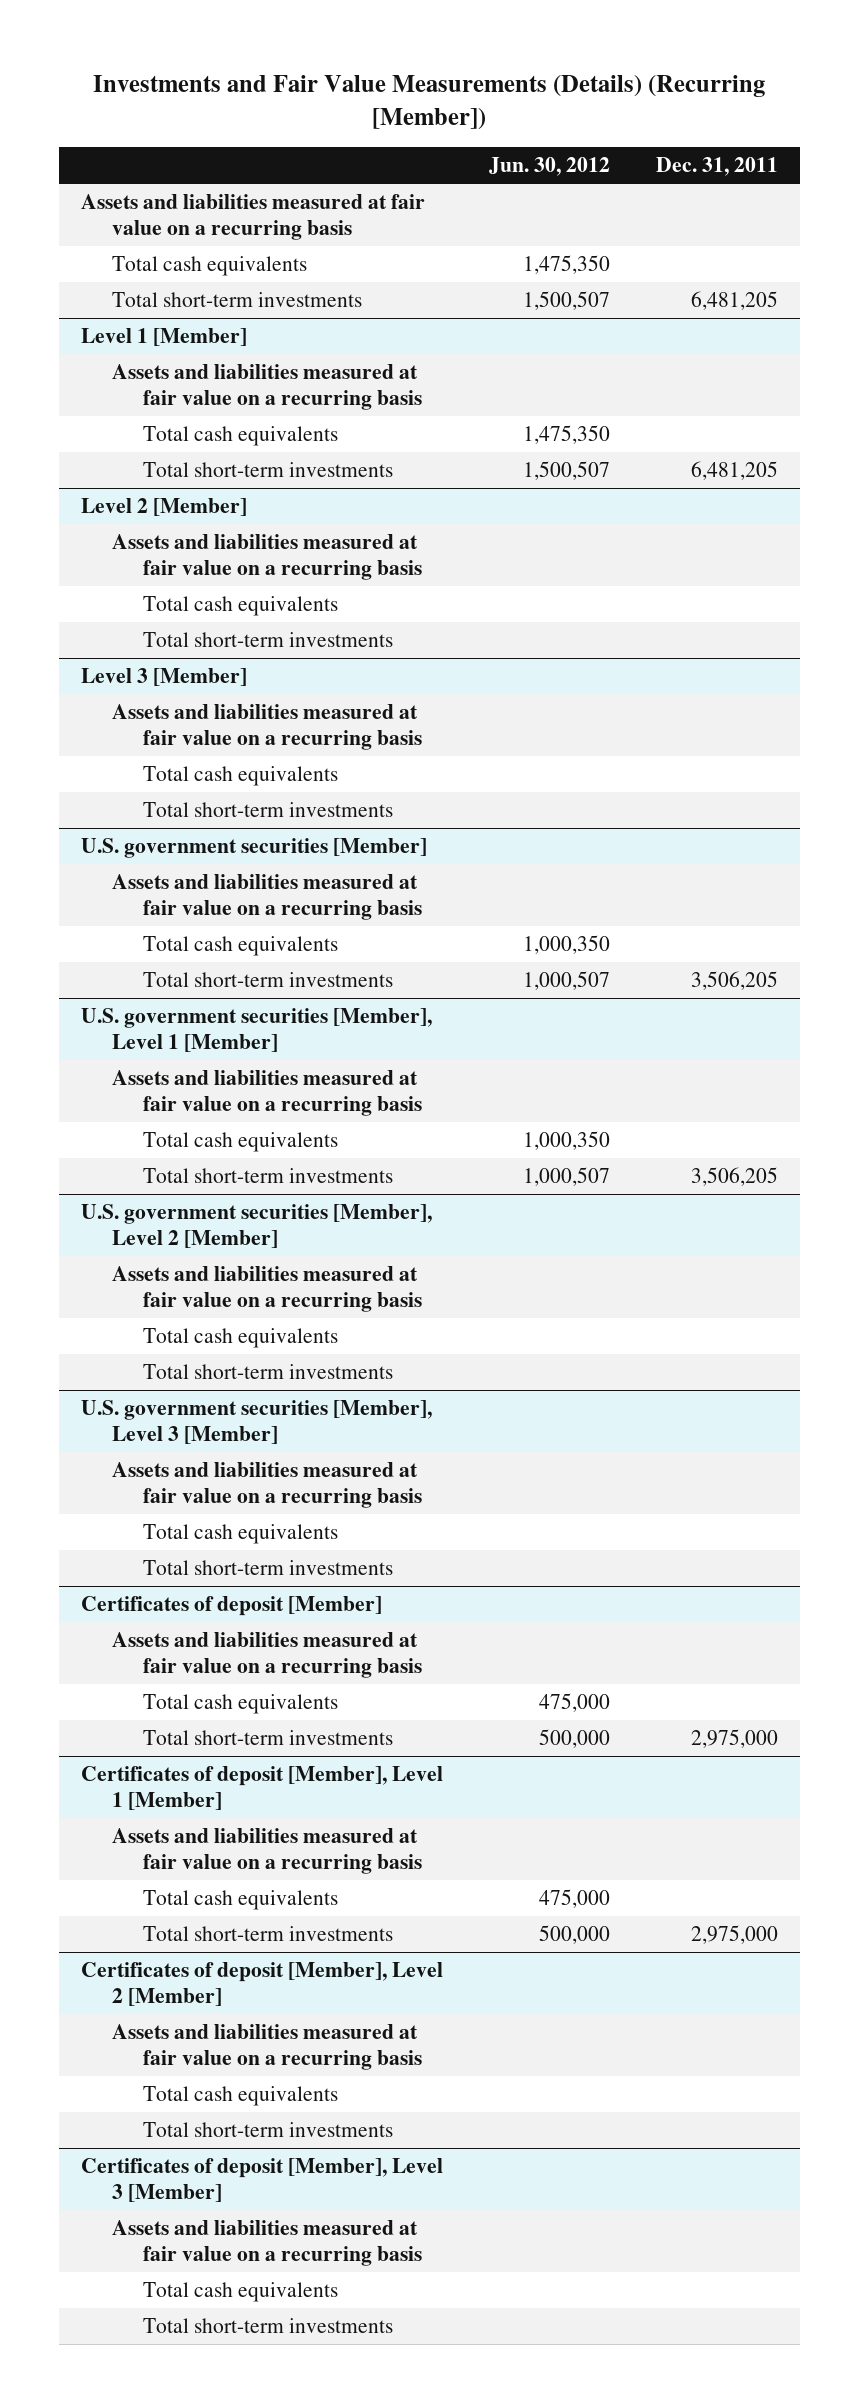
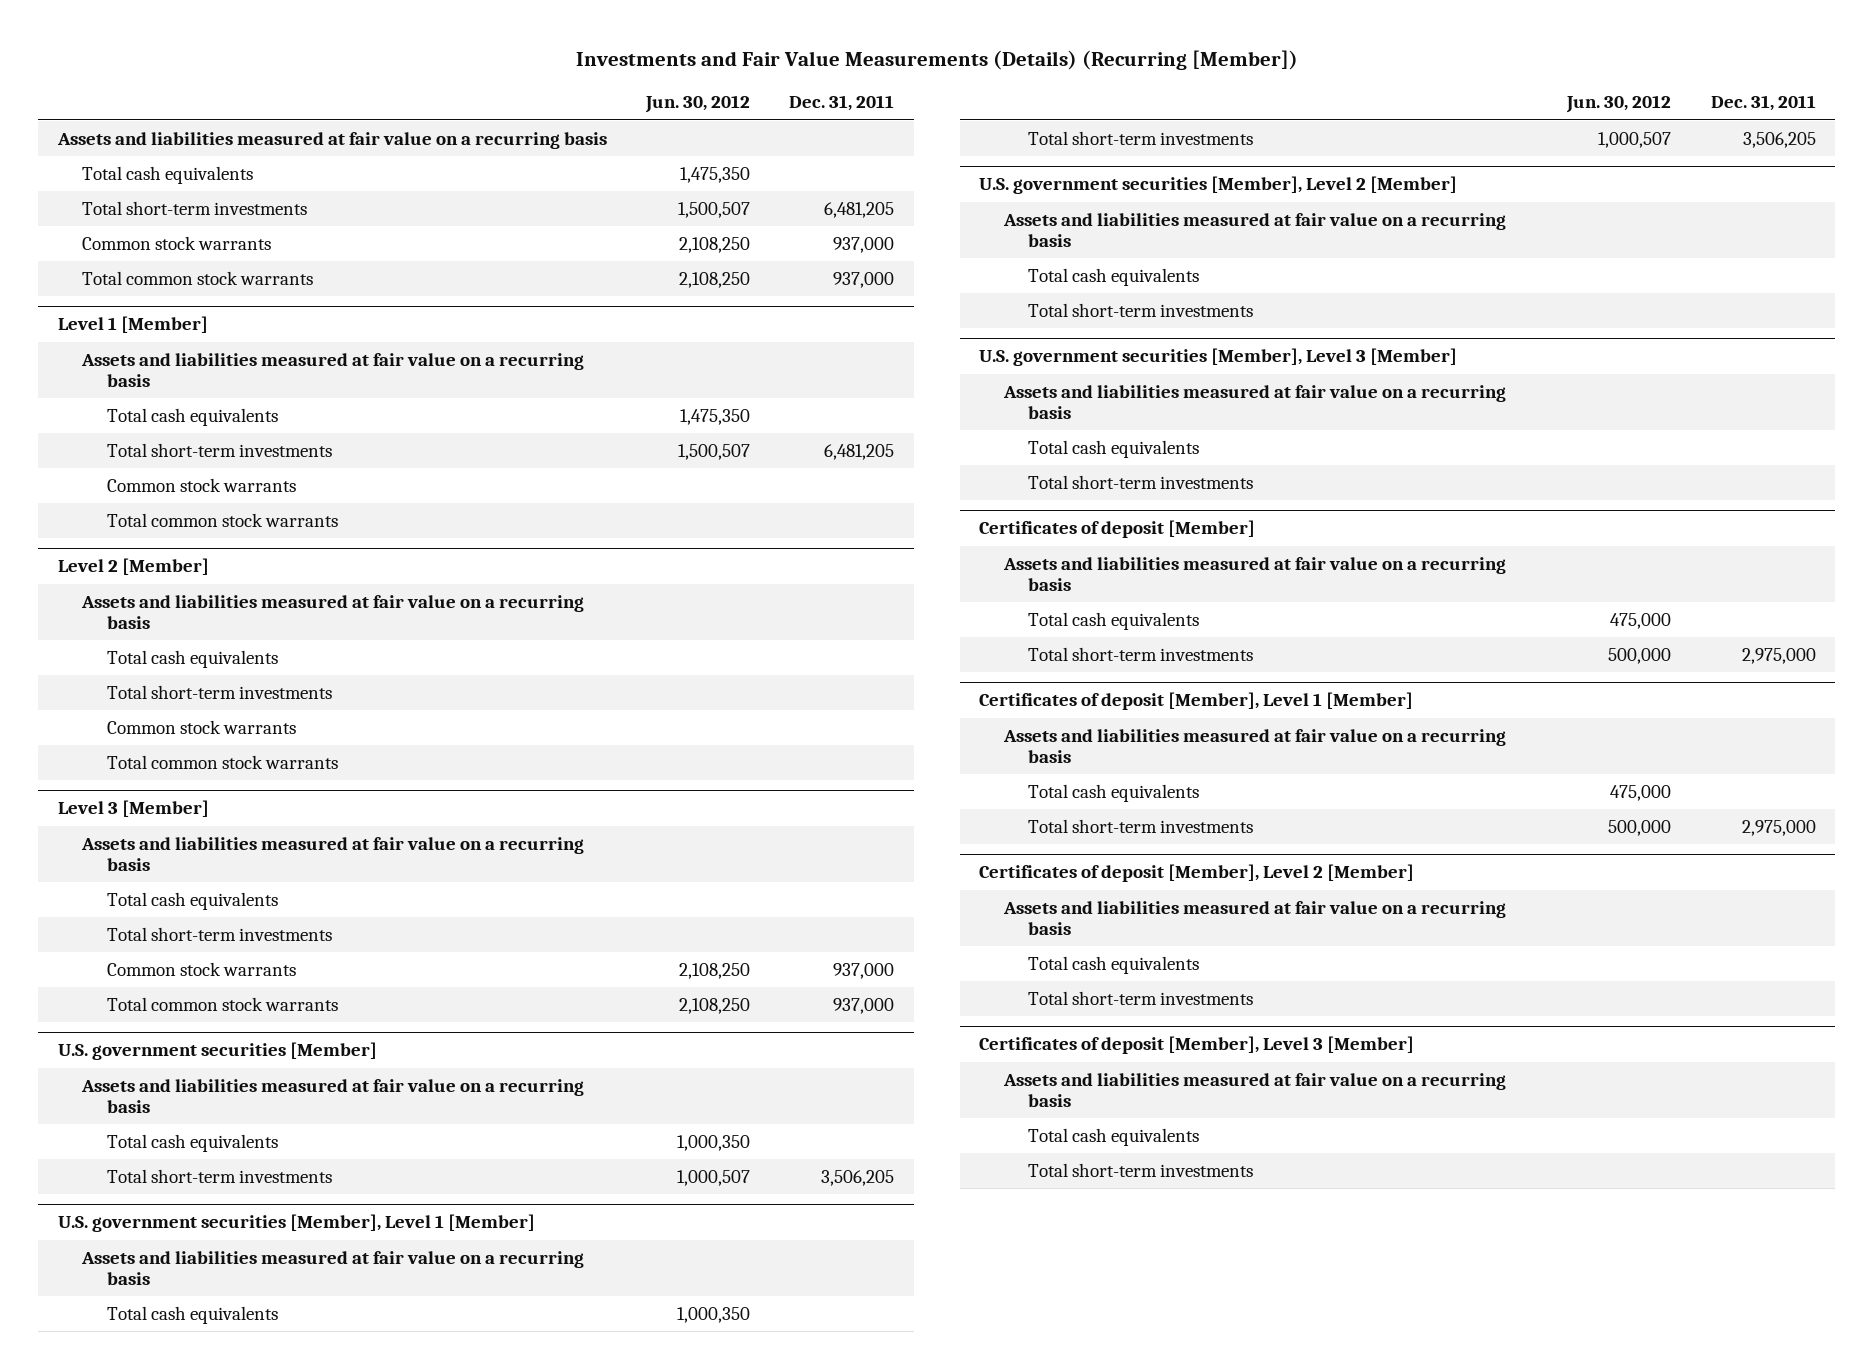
none -> [82,235,272,250] Common stock warrants
none -> [82,270,314,285] Total common stock warrants
none -> [106,477,296,492] Common stock warrants
none -> [106,512,338,527] Total common stock warrants
none -> [106,719,296,734] Common stock warrants
none -> [106,754,338,769] Total common stock warrants
none -> [106,961,296,976] Common stock warrants
none -> [106,996,338,1011] Total common stock warrants

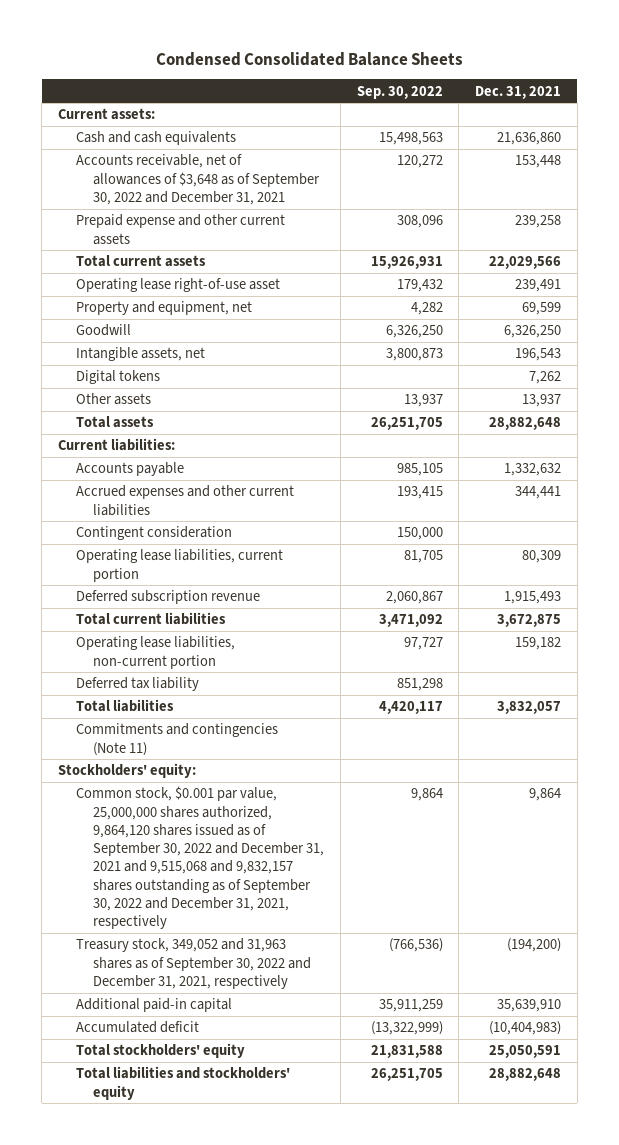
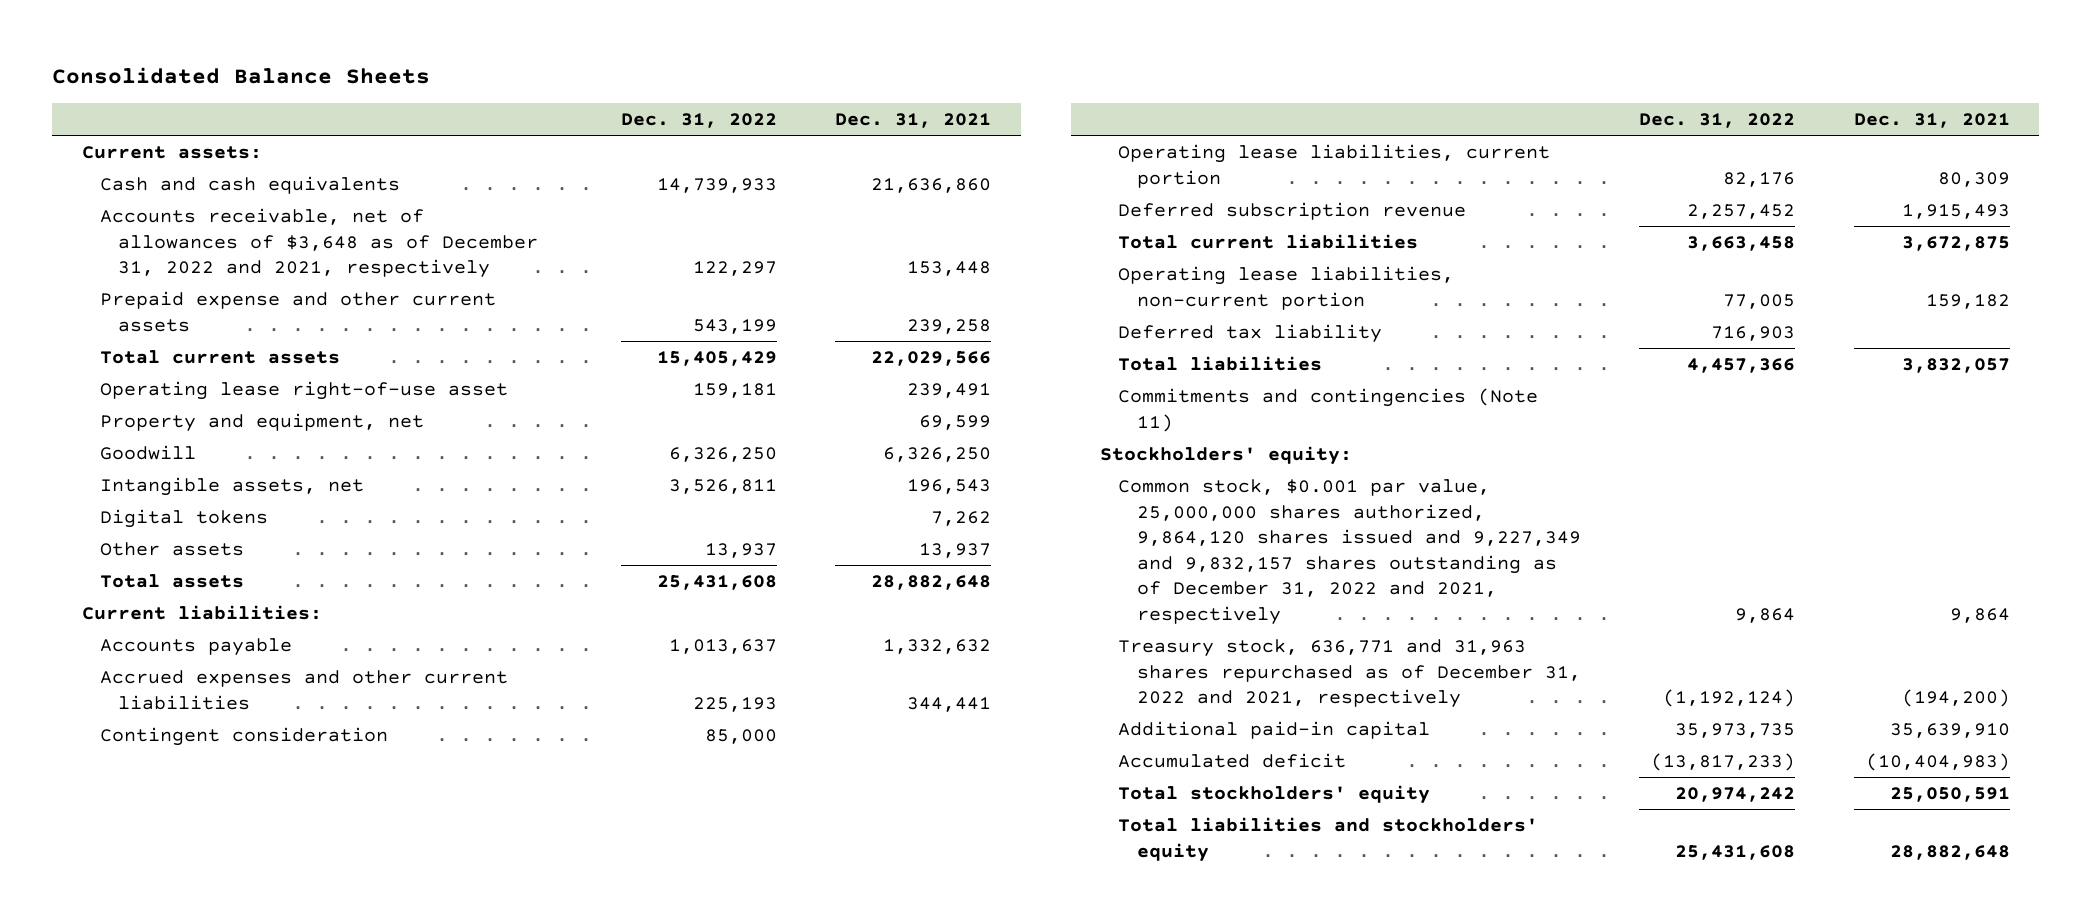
[155,51,463,66] Condensed Consolidated Balance Sheets -> [52,67,431,85] Consolidated Balance Sheets
[356,85,443,99] Sep. 30, 2022 -> none
none -> [620,113,777,129] Dec. 31, 2022
[75,154,321,205] Accounts receivable, net of allowances of $3,648 as of September 30, 2022 and December 31, 2021 -> [99,208,539,279] Accounts receivable, net of allowances of $3,648 as of December 31, 2022 and 2021, respectively
[75,786,325,930] Common stock, $0.001 par value, 25,000,000 shares authorized, 9,864,120 shares issued as of September 30, 2022 and December 31, 2021 and 9,515,068 and 9,832,157 shares outstanding as of September 30, 2022 and December 31, 2021, respectively -> [1118,479,1581,625] Common stock, $0.001 par value, 25,000,000 shares authorized, 9,864,120 shares issued and 9,227,349 and 9,832,157 shares outstanding as of December 31, 2022 and 2021, respectively
[75,938,312,989] Treasury stock, 349,052 and 31,963 shares as of September 30, 2022 and December 31, 2021, respectively -> [1118,639,1581,709] Treasury stock, 636,771 and 31,963 shares repurchased as of December 31, 2022 and 2021, respectively

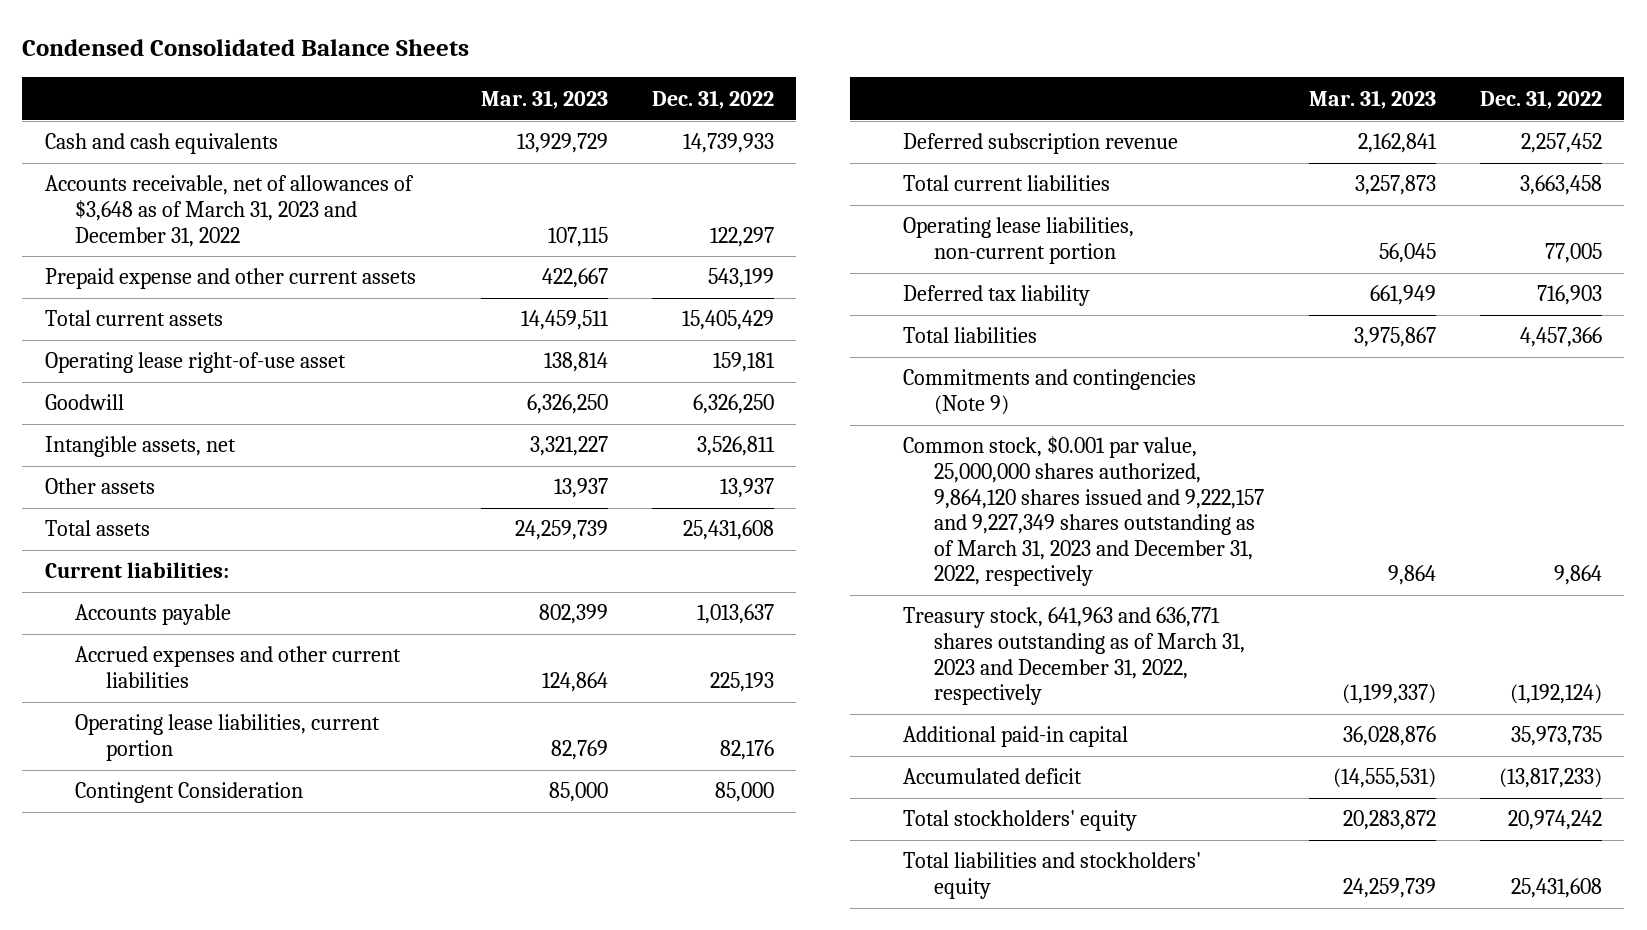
[52,67,431,85] Consolidated Balance Sheets -> [22,38,470,56] Condensed Consolidated Balance Sheets
[835,113,992,129] Dec. 31, 2021 -> none
none -> [480,89,608,109] Mar. 31, 2023
[81,146,262,160] Current assets: -> none
[99,208,539,279] Accounts receivable, net of allowances of $3,648 as of December 31, 2022 and 2021, respectively -> [44,175,414,247] Accounts receivable, net of allowances of $3,648 as of March 31, 2023 and December 31, 2022
[99,413,424,433] Property and equipment, net -> none
[99,509,268,529] Digital tokens -> none
[99,727,388,747] Contingent consideration -> none
none -> [75,782,304,804] Contingent Consideration
[1100,446,1353,466] Stockholders' equity: -> none
[1118,388,1539,432] Commitments and contingencies (Note 11) -> [903,369,1197,416] Commitments and contingencies (Note 9)
[1118,479,1581,625] Common stock, $0.001 par value, 25,000,000 shares authorized, 9,864,120 shares issued and 9,227,349 and 9,832,157 shares outstanding as of December 31, 2022 and 2021, respectively -> [903,436,1265,587] Common stock, $0.001 par value, 25,000,000 shares authorized, 9,864,120 shares issued and 9,222,157 and 9,227,349 shares outstanding as of March 31, 2023 and December 31, 2022, respectively
[1118,639,1581,709] Treasury stock, 636,771 and 31,963 shares repurchased as of December 31, 2022 and 2021, respectively -> [903,607,1246,706] Treasury stock, 641,963 and 636,771 shares outstanding as of March 31, 2023 and December 31, 2022, respectively

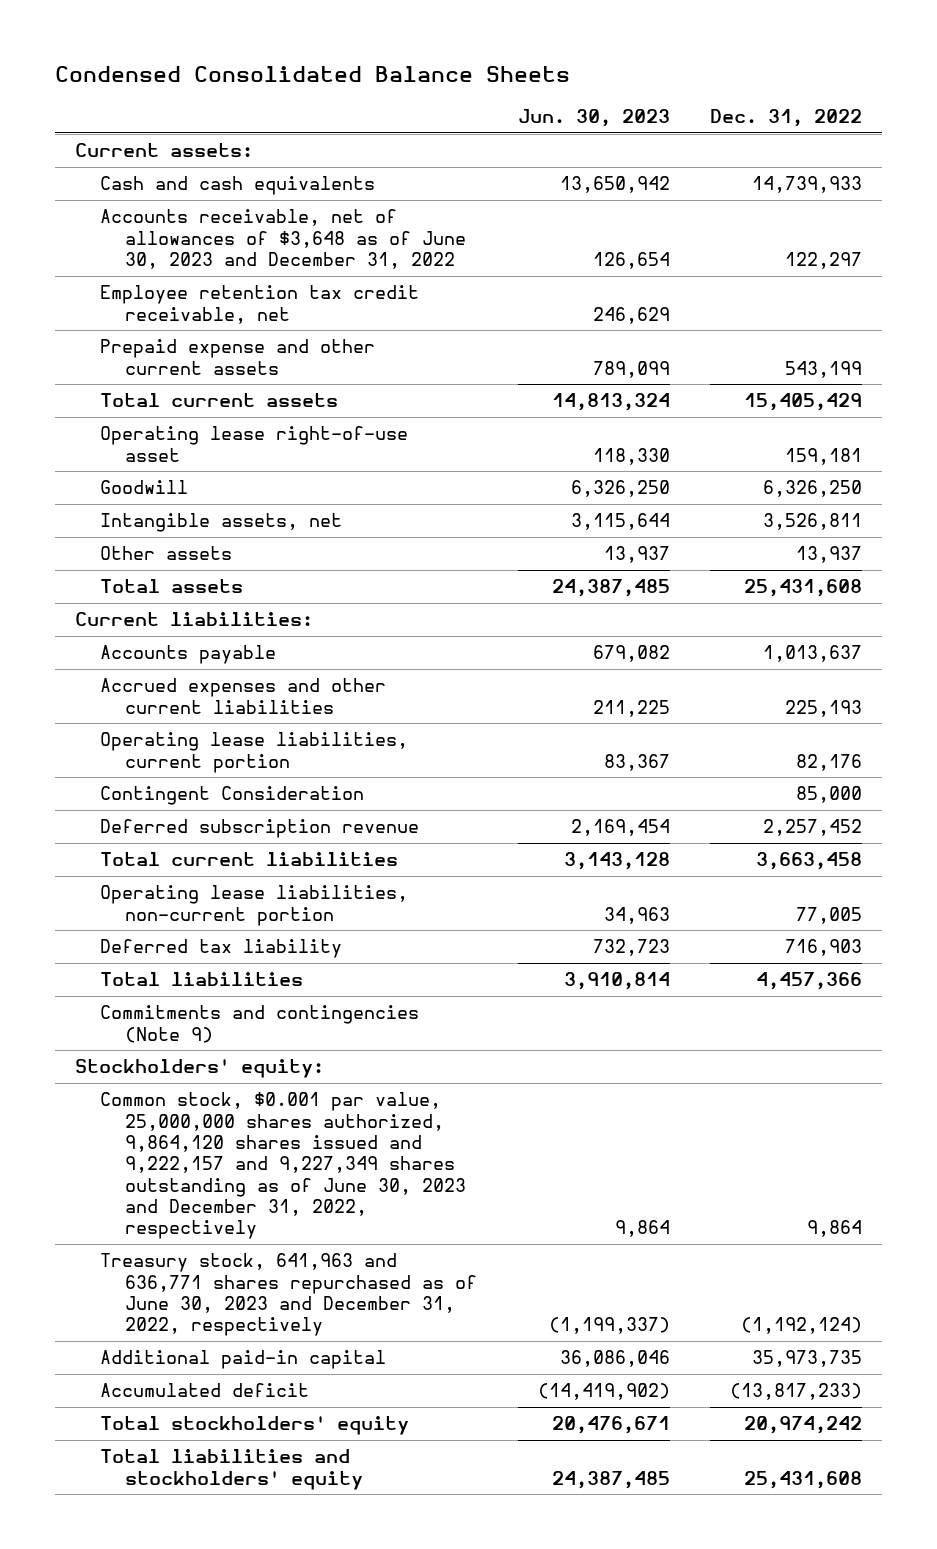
[480,89,608,109] Mar. 31, 2023 -> none
none -> [517,109,670,128] Jun. 30, 2023
none -> [74,143,253,158] Current assets:
[44,175,414,247] Accounts receivable, net of allowances of $3,648 as of March 31, 2023 and December 31, 2022 -> [100,209,467,269] Accounts receivable, net of allowances of $3,648 as of June 30, 2023 and December 31, 2022
none -> [100,285,420,324] Employee retention tax credit receivable, net
none -> [74,1059,324,1079] Stockholders' equity:
[903,436,1265,587] Common stock, $0.001 par value, 25,000,000 shares authorized, 9,864,120 shares issued and 9,222,157 and 9,227,349 shares outstanding as of March 31, 2023 and December 31, 2022, respectively -> [100,1092,467,1240] Common stock, $0.001 par value, 25,000,000 shares authorized, 9,864,120 shares issued and 9,222,157 and 9,227,349 shares outstanding as of June 30, 2023 and December 31, 2022, respectively
[903,607,1246,706] Treasury stock, 641,963 and 636,771 shares outstanding as of March 31, 2023 and December 31, 2022, respectively -> [100,1253,478,1337] Treasury stock, 641,963 and 636,771 shares repurchased as of June 30, 2023 and December 31, 2022, respectively

